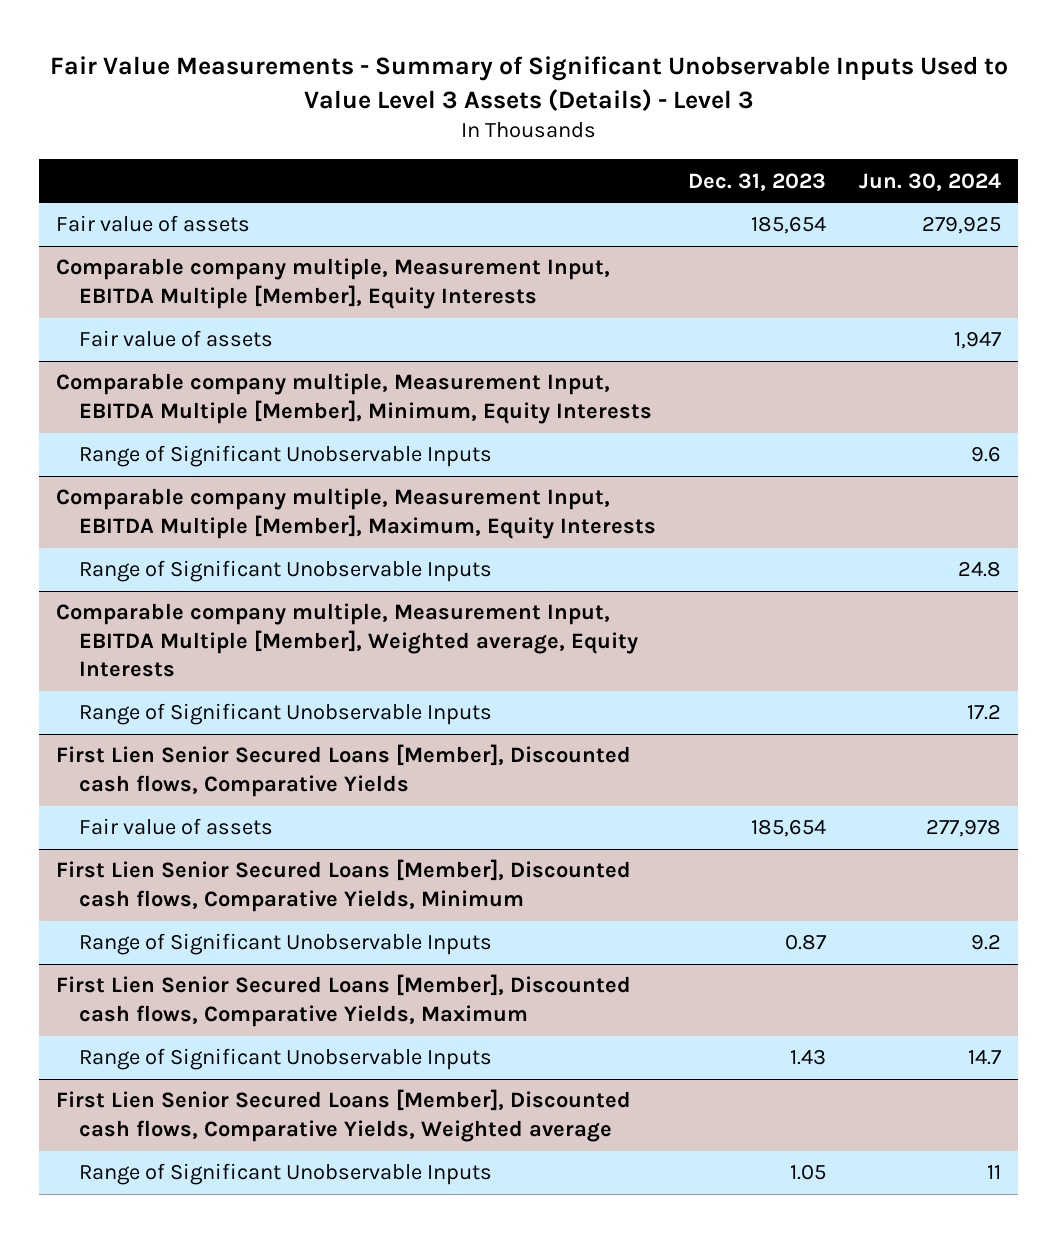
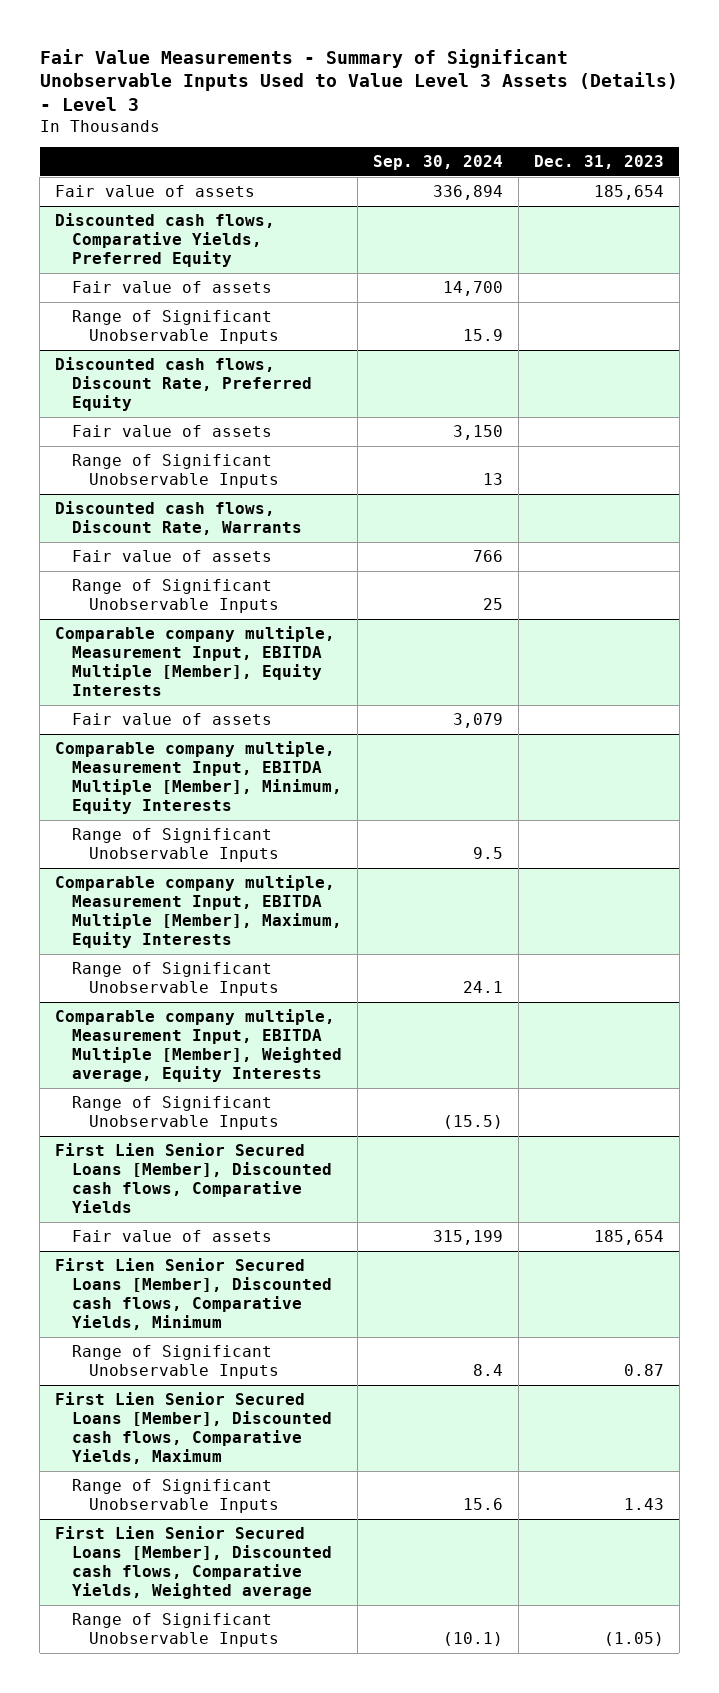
[859,172,1002,191] Jun. 30, 2024 -> none
none -> [372,155,503,171] Sep. 30, 2024
none -> [55,212,276,267] Discounted cash flows, Comparative Yields, Preferred Equity
none -> [72,280,273,293] Fair value of assets
none -> [72,309,279,344] Range of Significant Unobservable Inputs
none -> [55,356,313,411] Discounted cash flows, Discount Rate, Preferred Equity
none -> [72,424,273,437] Fair value of assets
none -> [72,453,279,488] Range of Significant Unobservable Inputs
none -> [55,500,303,535] Discounted cash flows, Discount Rate, Warrants
none -> [72,549,273,562] Fair value of assets
none -> [72,578,279,613] Range of Significant Unobservable Inputs
[790,1164,827,1181] 1.05 -> [603,1631,664,1646] (1.05)

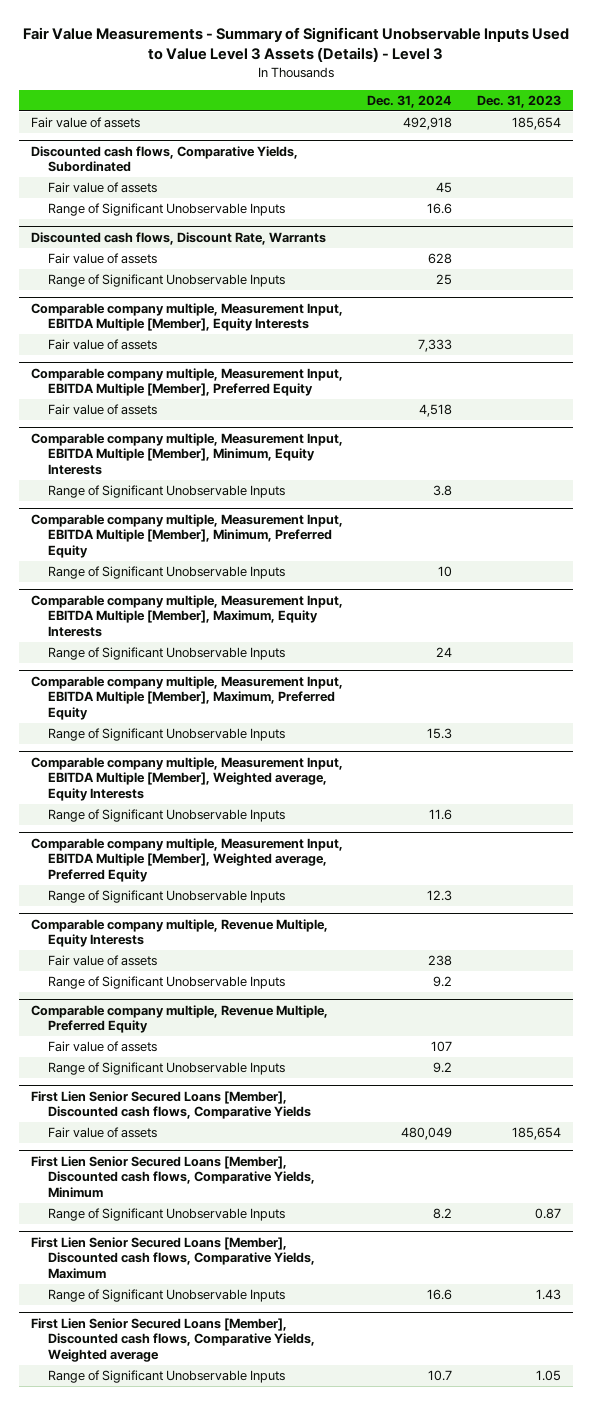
[372,155,503,171] Sep. 30, 2024 -> none
none -> [367,94,453,108] Dec. 31, 2024
[55,212,276,267] Discounted cash flows, Comparative Yields, Preferred Equity -> [30,145,298,173] Discounted cash flows, Comparative Yields, Subordinated
[55,356,313,411] Discounted cash flows, Discount Rate, Preferred Equity -> none
[72,424,273,437] Fair value of assets -> none
[72,453,279,488] Range of Significant Unobservable Inputs -> none
none -> [30,367,343,397] Comparable company multiple, Measurement Input, EBITDA Multiple [Member], Preferred Equity
none -> [48,404,158,416] Fair value of assets
none -> [30,513,343,558] Comparable company multiple, Measurement Input, EBITDA Multiple [Member], Minimum, Preferred Equity
none -> [48,566,286,580] Range of Significant Unobservable Inputs
none -> [30,675,343,720] Comparable company multiple, Measurement Input, EBITDA Multiple [Member], Maximum, Preferred Equity
none -> [48,728,286,742] Range of Significant Unobservable Inputs
none -> [30,837,343,882] Comparable company multiple, Measurement Input, EBITDA Multiple [Member], Weighted average, Preferred Equity
none -> [48,890,286,904] Range of Significant Unobservable Inputs
none -> [30,918,328,948] Comparable company multiple, Revenue Multiple, Equity Interests
none -> [48,955,158,967] Fair value of assets
none -> [48,976,286,990] Range of Significant Unobservable Inputs
none -> [30,1004,328,1034] Comparable company multiple, Revenue Multiple, Preferred Equity
none -> [48,1041,158,1053] Fair value of assets
none -> [48,1062,286,1076] Range of Significant Unobservable Inputs
[603,1631,664,1646] (1.05) -> [535,1370,561,1382] 1.05

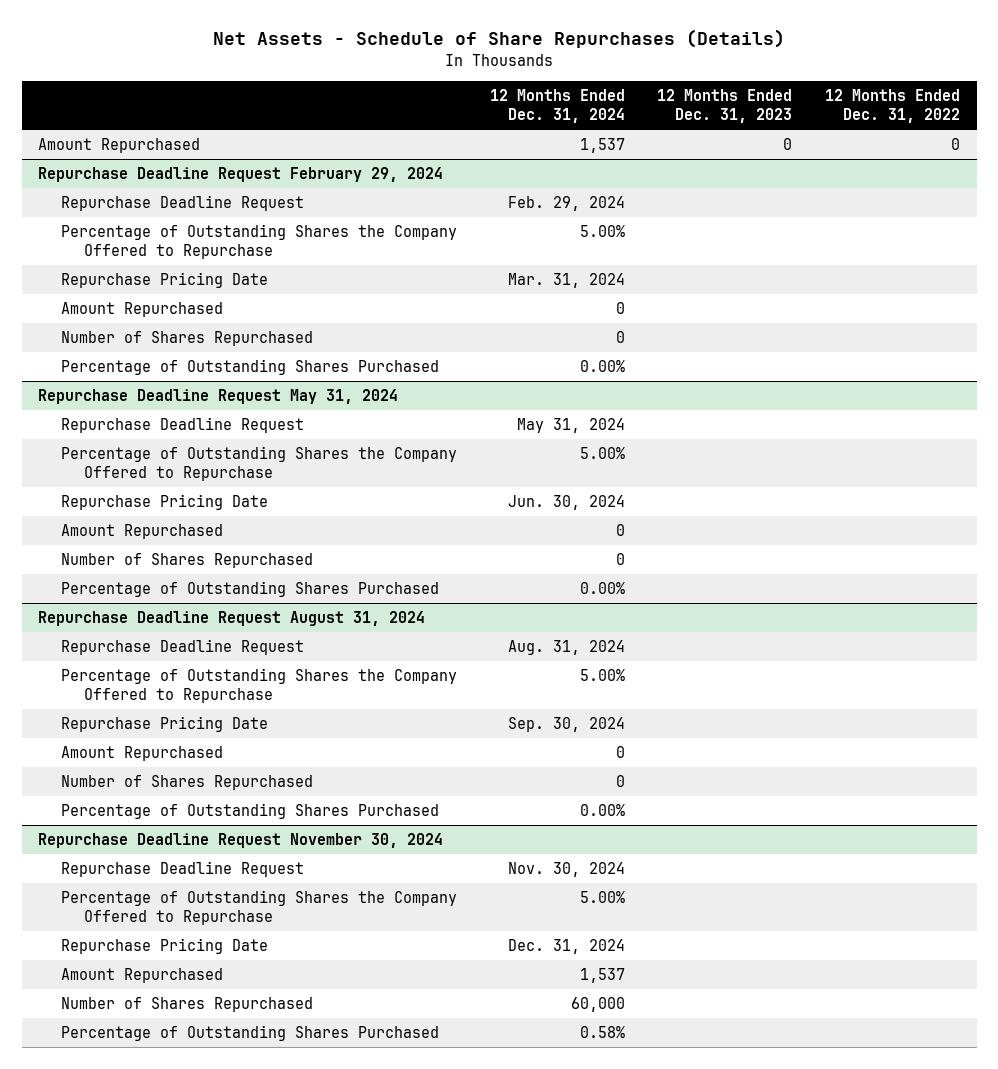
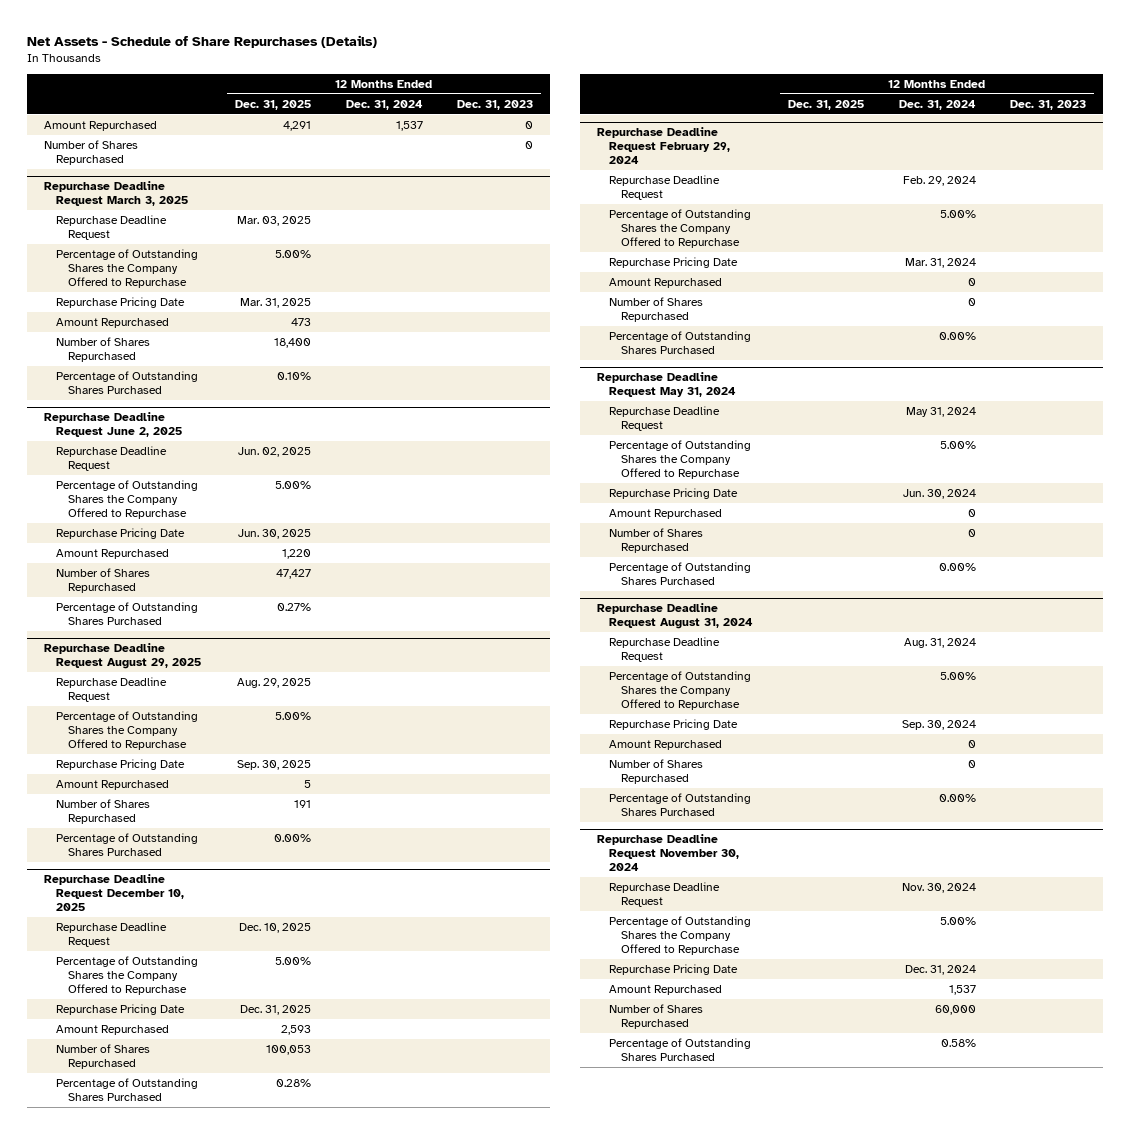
[825,88,961,124] 12 Months Ended Dec. 31, 2022 -> none
none -> [235,99,312,110] Dec. 31, 2025
none -> [44,140,139,166] Number of Shares Repurchased
none -> [44,181,188,207] Repurchase Deadline Request March 3, 2025
none -> [55,215,167,241] Repurchase Deadline Request
none -> [55,249,198,289] Percentage of Outstanding Shares the Company Offered to Repurchase
none -> [55,297,185,309] Repurchase Pricing Date
none -> [55,318,169,329] Amount Repurchased
none -> [55,337,150,363] Number of Shares Repurchased
none -> [55,371,198,395] Percentage of Outstanding Shares Purchased
none -> [44,412,182,438] Repurchase Deadline Request June 2, 2025
none -> [55,446,167,472] Repurchase Deadline Request
none -> [55,480,198,520] Percentage of Outstanding Shares the Company Offered to Repurchase
none -> [55,528,185,540] Repurchase Pricing Date
none -> [55,549,169,560] Amount Repurchased
none -> [55,568,150,594] Number of Shares Repurchased
none -> [55,602,198,626] Percentage of Outstanding Shares Purchased
none -> [44,643,201,670] Repurchase Deadline Request August 29, 2025
none -> [55,677,167,703] Repurchase Deadline Request
none -> [55,711,198,751] Percentage of Outstanding Shares the Company Offered to Repurchase
none -> [55,759,185,771] Repurchase Pricing Date
none -> [55,780,169,791] Amount Repurchased
none -> [55,799,150,825] Number of Shares Repurchased
none -> [55,833,198,857] Percentage of Outstanding Shares Purchased
none -> [44,874,184,912] Repurchase Deadline Request December 10, 2025
none -> [55,922,167,948] Repurchase Deadline Request
none -> [55,956,198,996] Percentage of Outstanding Shares the Company Offered to Repurchase
none -> [55,1004,185,1016] Repurchase Pricing Date
none -> [55,1025,169,1036] Amount Repurchased
none -> [55,1044,150,1070] Number of Shares Repurchased
none -> [55,1078,198,1102] Percentage of Outstanding Shares Purchased

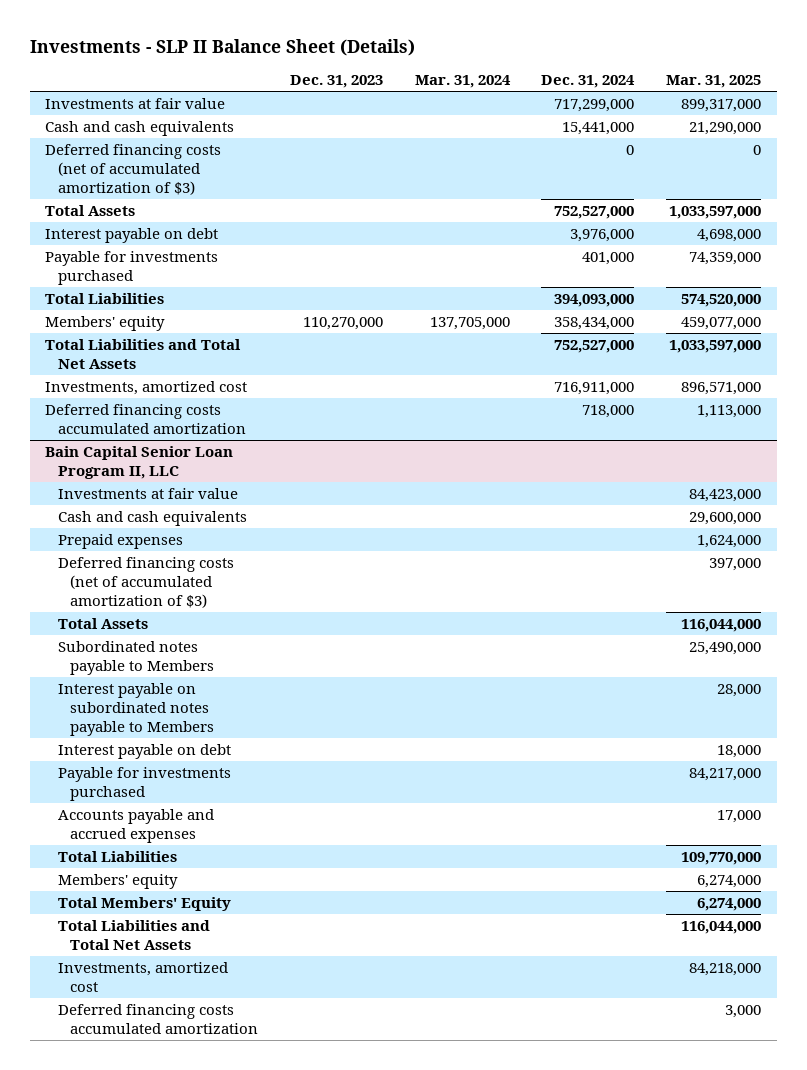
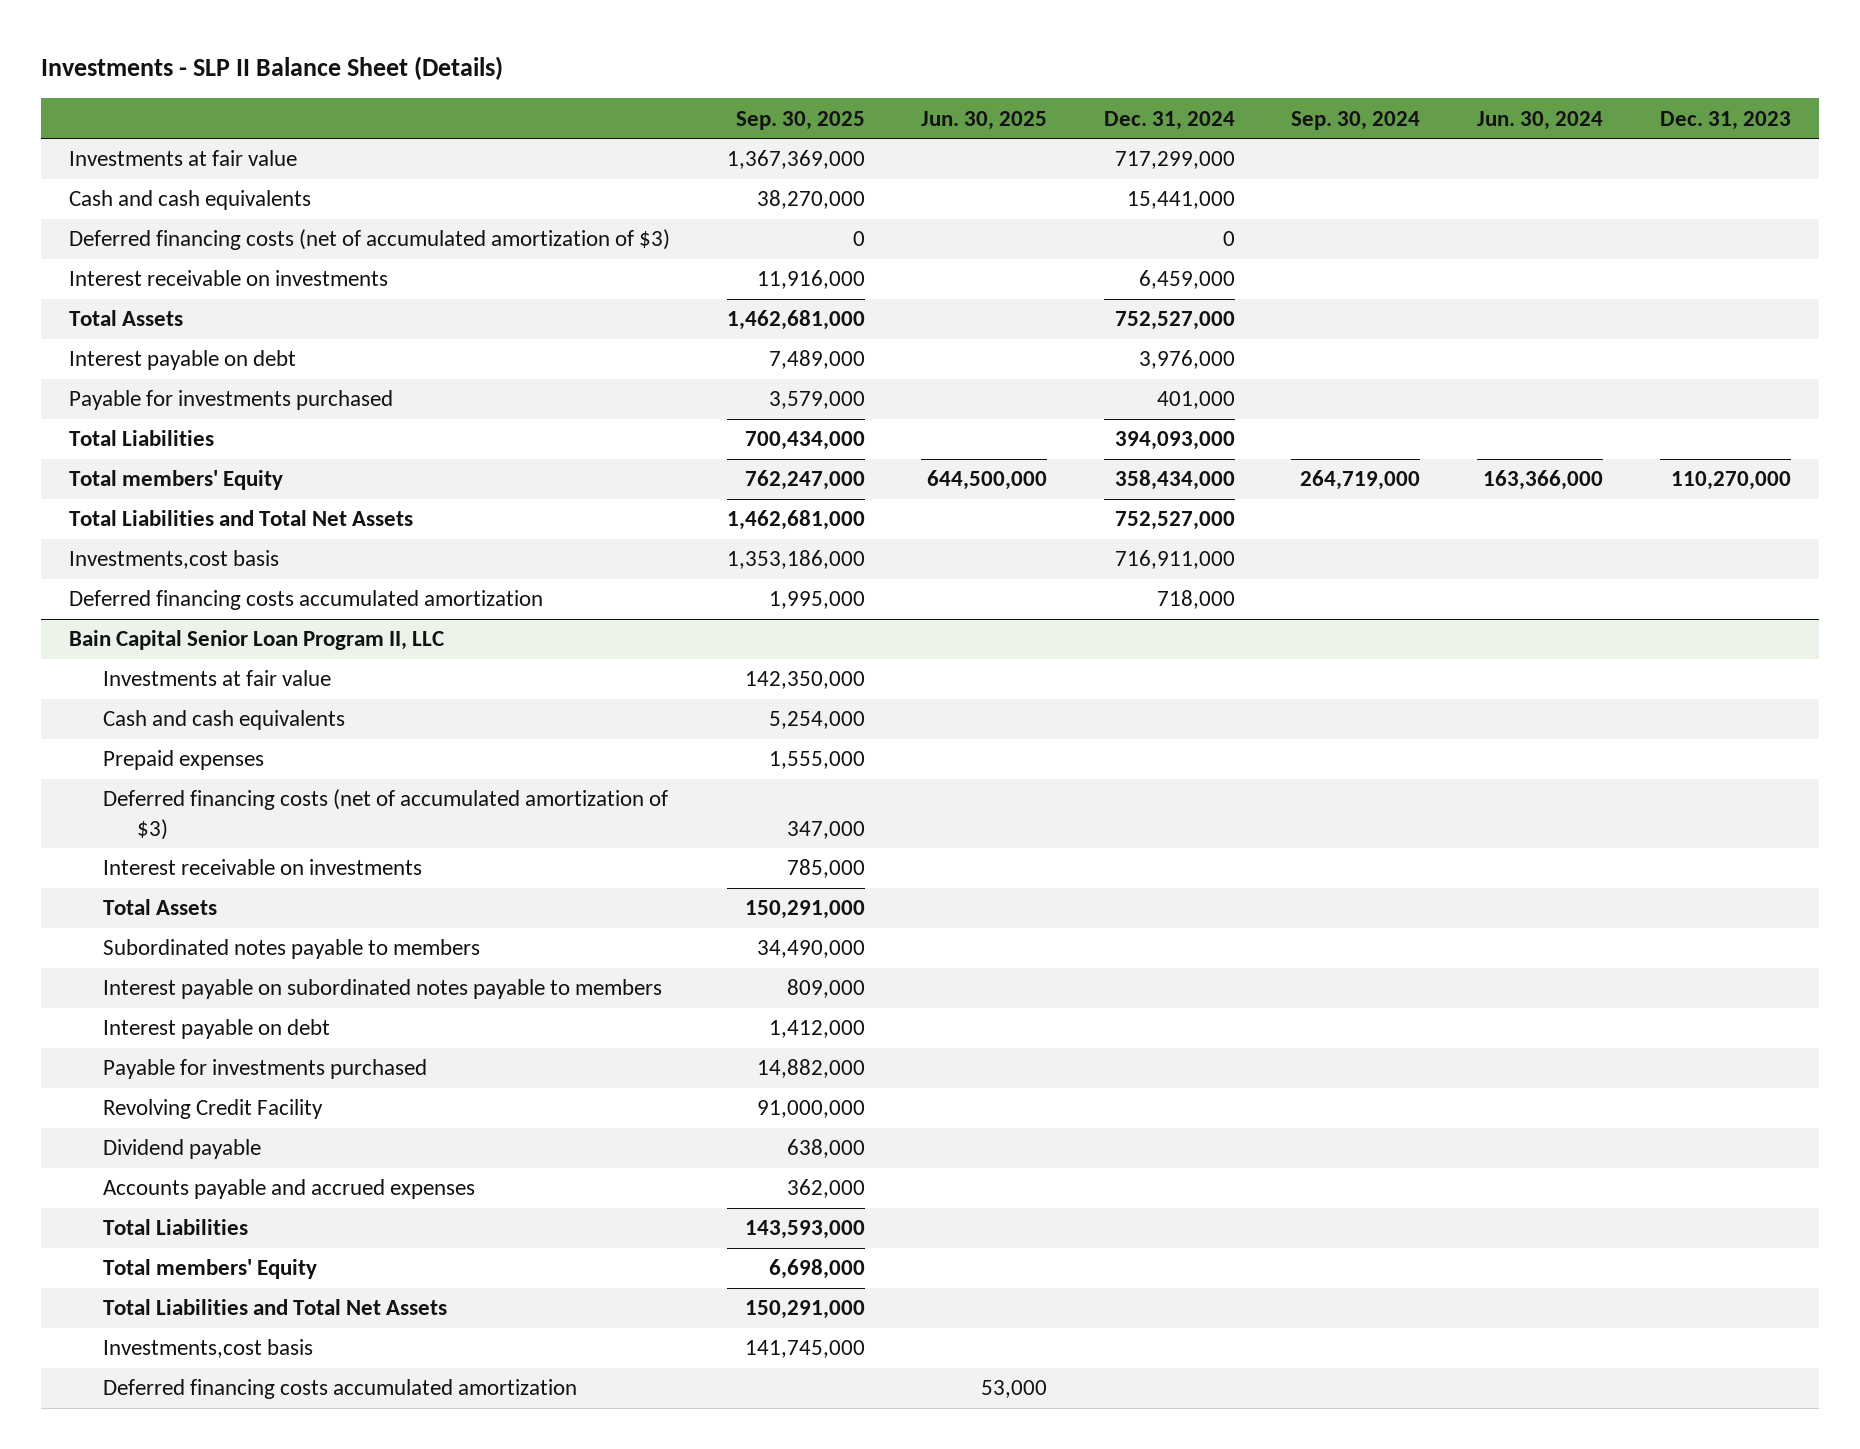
[414,75,511,89] Mar. 31, 2024 -> none
[666,75,762,89] Mar. 31, 2025 -> none
none -> [735,110,865,130] Sep. 30, 2025
none -> [921,110,1048,130] Jun. 30, 2025
none -> [1291,110,1421,130] Sep. 30, 2024
none -> [1477,110,1604,130] Jun. 30, 2024
none -> [69,270,389,287] Interest receivable on investments
[45,316,166,332] Members' equity -> [69,470,284,491] Total members' Equity
[45,381,248,396] Investments, amortized cost -> [69,550,280,570] Investments,cost basis
none -> [102,859,422,876] Interest receivable on investments
[57,641,215,676] Subordinated notes payable to Members -> [102,939,480,960] Subordinated notes payable to members
[57,683,215,737] Interest payable on subordinated notes payable to Members -> [102,979,662,1000] Interest payable on subordinated notes payable to members
none -> [102,1099,323,1120] Revolving Credit Facility
none -> [102,1139,261,1160] Dividend payable
[57,874,178,890] Members' equity -> none
[57,897,231,912] Total Members' Equity -> [102,1259,317,1280] Total members' Equity
[57,962,228,993] Investments, amortized cost -> [102,1339,313,1359] Investments,cost basis

